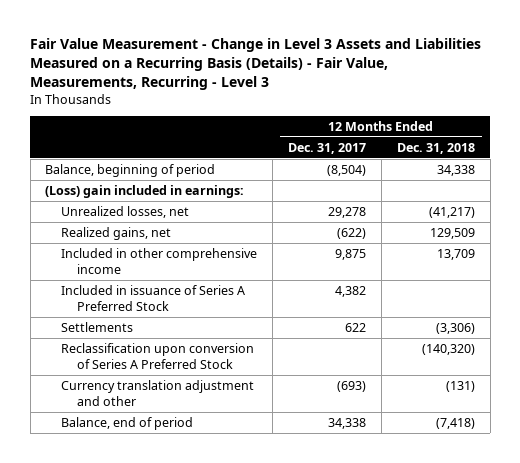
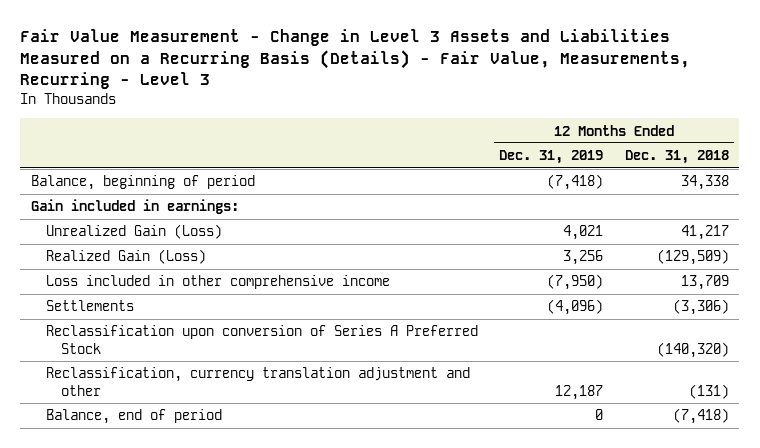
[287,142,366,154] Dec. 31, 2017 -> none
none -> [499,150,604,165] Dec. 31, 2019
[61,284,246,311] Included in issuance of Series A Preferred Stock -> none
[45,184,245,198] (Loss) gain included in earnings: -> [30,199,239,215] Gain included in earnings:
[61,205,190,218] Unrealized losses, net -> [46,224,223,240] Unrealized Gain (Loss)
[428,206,475,218] (41,217) -> [680,225,729,241] 41,217
[61,226,172,240] Realized gains, net -> [46,249,207,265] Realized Gain (Loss)
[429,227,475,239] 129,509 -> [656,249,729,266] (129,509)
[61,247,258,274] Included in other comprehensive income -> [46,275,391,290] Loss included in other comprehensive income
[61,379,255,406] Currency translation adjustment and other -> [46,367,471,396] Reclassification, currency translation adjustment and other

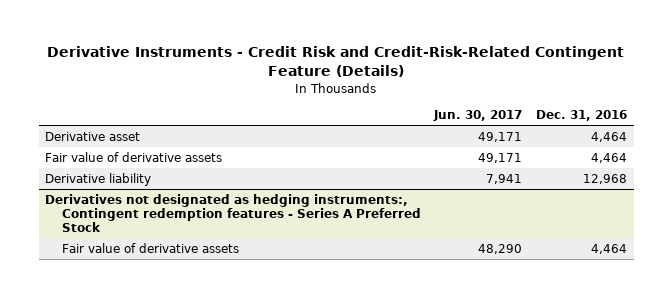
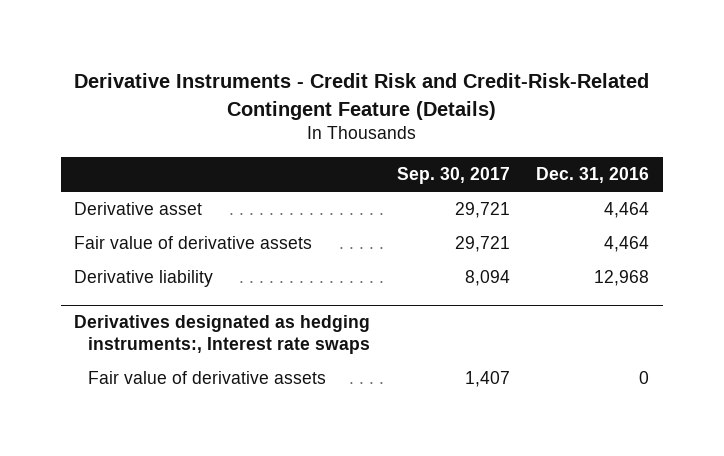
[433,110,523,122] Jun. 30, 2017 -> none
none -> [396,167,510,185] Sep. 30, 2017
[45,193,421,233] Derivatives not designated as hedging instruments:, Contingent redemption features - Series A Preferred Stock -> none
none -> [74,315,371,355] Derivatives designated as hedging instruments:, Interest rate swaps
[590,243,627,254] 4,464 -> [639,371,650,385] 0

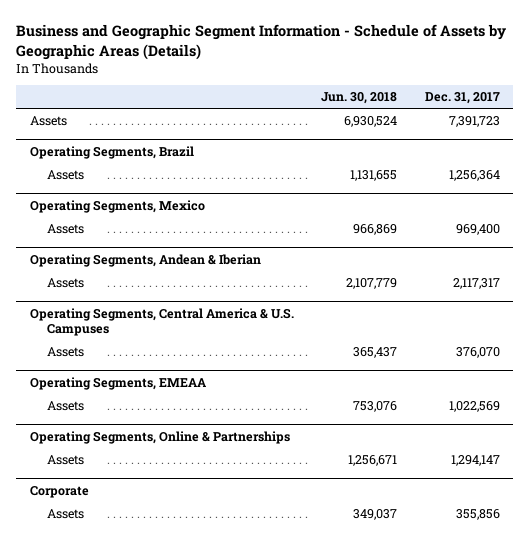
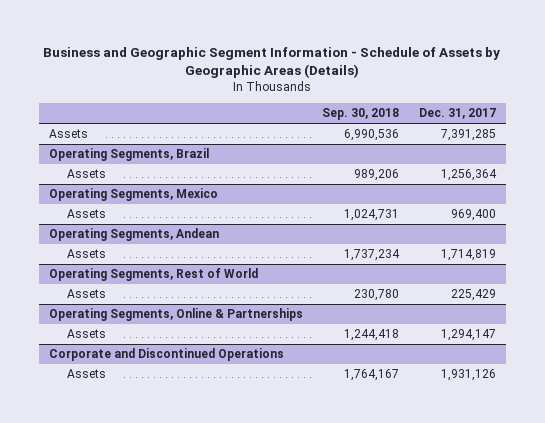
[321,92,398,105] Jun. 30, 2018 -> none
none -> [322,108,400,121] Sep. 30, 2018
[448,116,500,128] 7,391,723 -> [441,129,497,142] 7,391,285
[29,307,294,337] Operating Segments, Central America & U.S. Campuses -> none
[29,376,206,390] Operating Segments, EMEAA -> none
[47,401,85,412] Assets -> none
[29,253,261,267] Operating Segments, Andean & Iberian -> [48,228,219,242] Operating Segments, Andean
[452,278,500,290] 2,117,317 -> [441,249,497,262] 1,714,819
none -> [48,268,258,282] Operating Segments, Rest of World
[455,347,500,359] 376,070 -> [451,289,497,302] 225,429
[29,485,89,498] Corporate -> [48,348,284,362] Corporate and Discontinued Operations
[455,509,500,521] 355,856 -> [441,369,497,382] 1,931,126

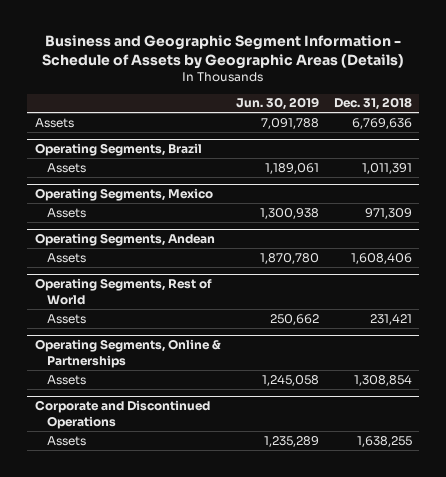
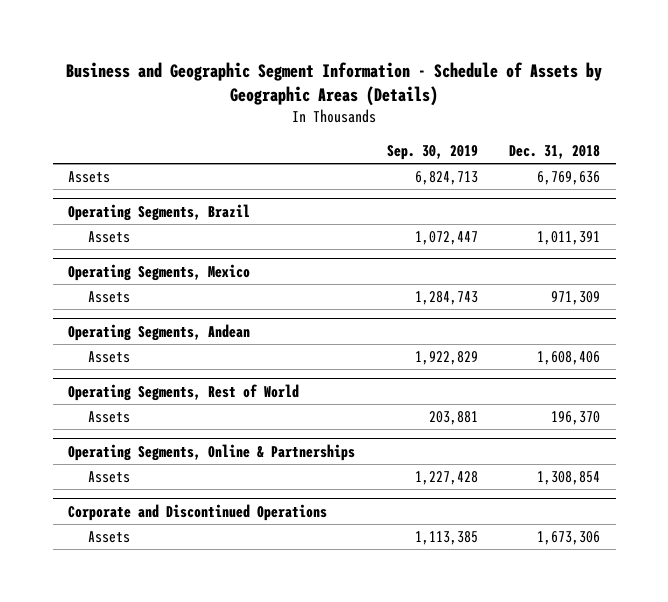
[235,97,319,111] Jun. 30, 2019 -> none
none -> [386,144,478,160] Sep. 30, 2019
[369,313,412,325] 231,421 -> [551,411,601,426] 196,370
[356,435,412,447] 1,638,255 -> [537,531,601,546] 1,673,306

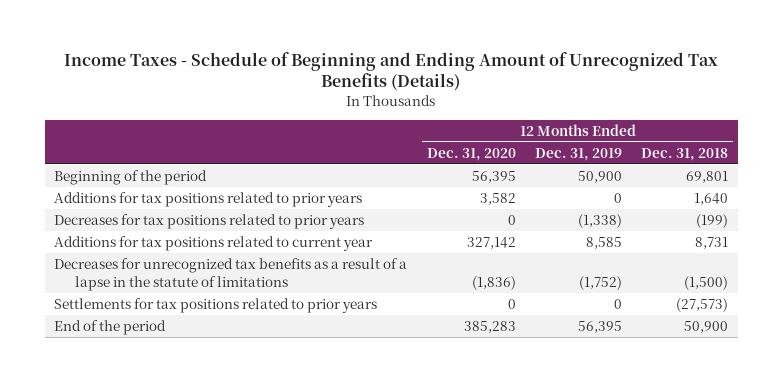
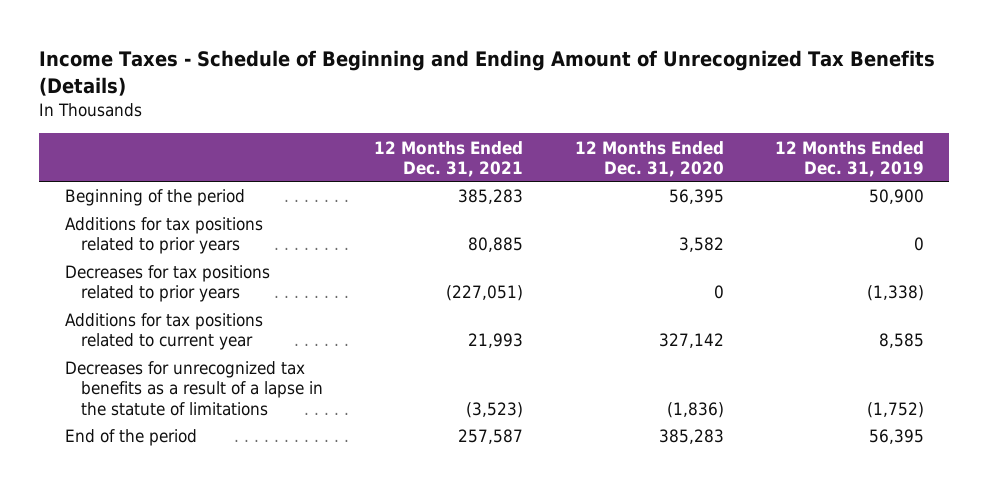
[641,147,729,161] Dec. 31, 2018 -> none
none -> [374,140,524,177] 12 Months Ended Dec. 31, 2021
[54,298,378,314] Settlements for tax positions related to prior years -> none

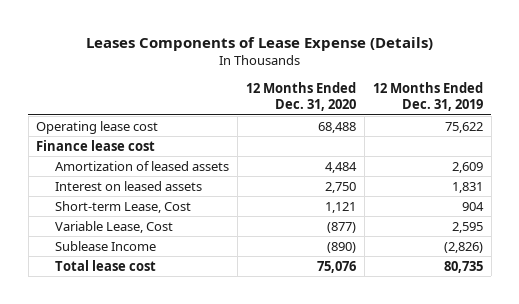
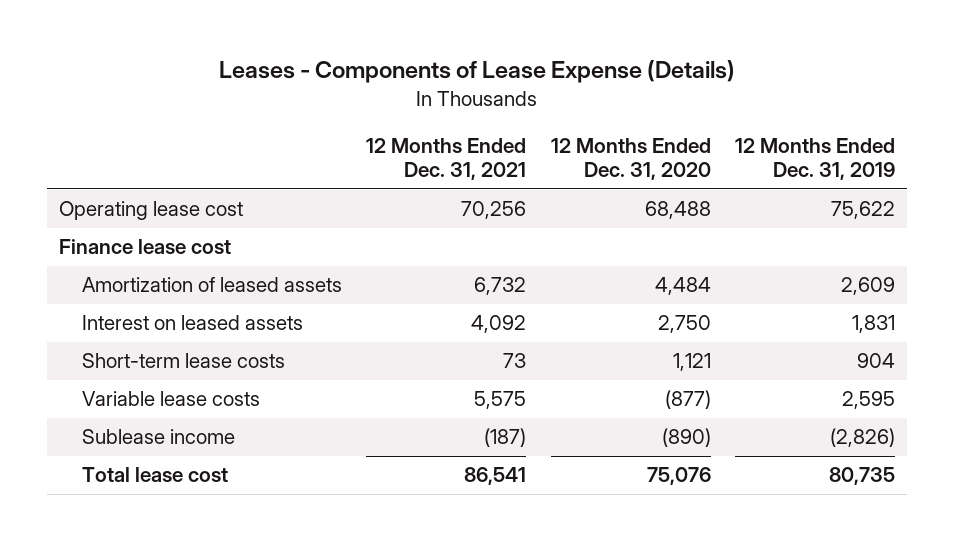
[85,36,433,51] Leases Components of Lease Expense (Details) -> [219,60,736,84] Leases - Components of Lease Expense (Details)
none -> [366,137,527,181] 12 Months Ended Dec. 31, 2021
[55,200,192,213] Short-term Lease, Cost -> [81,353,285,369] Short-term lease costs
[55,220,174,233] Variable Lease, Cost -> [81,391,260,407] Variable lease costs
[55,240,157,251] Sublease Income -> [81,429,235,445] Sublease income

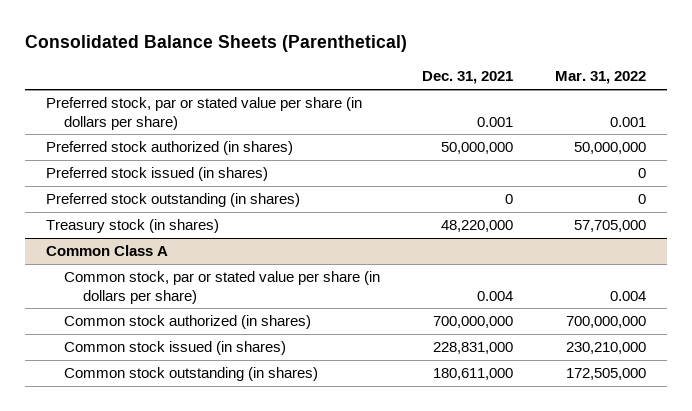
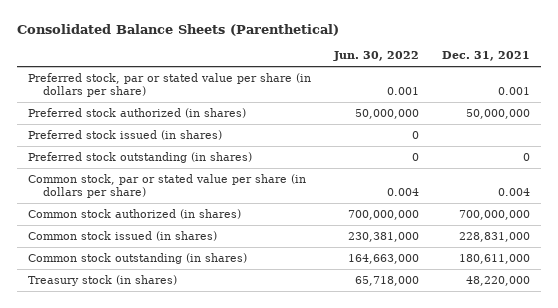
[555,71,647,85] Mar. 31, 2022 -> none
none -> [332,51,419,62] Jun. 30, 2022
[45,245,168,257] Common Class A -> none
[45,219,219,234] Treasury stock (in shares) -> [28,274,178,286] Treasury stock (in shares)

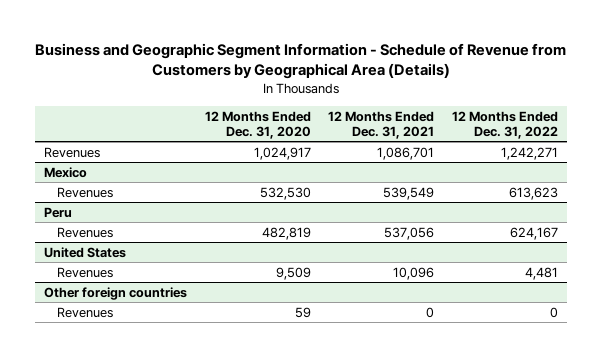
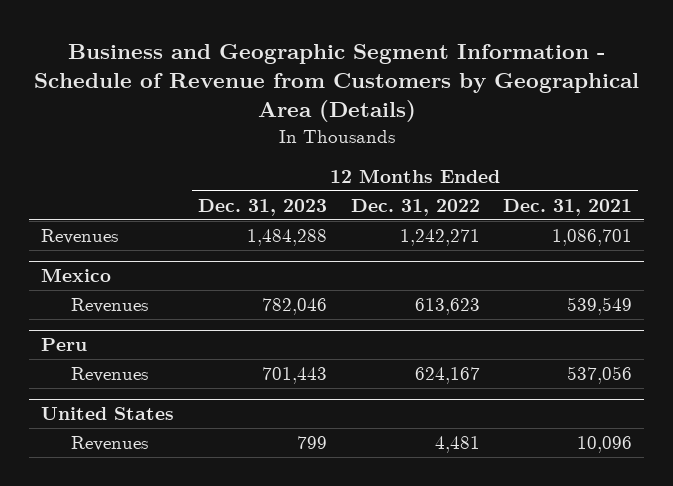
[204,110,311,140] 12 Months Ended Dec. 31, 2020 -> none
none -> [197,198,327,216] Dec. 31, 2023
[43,286,187,300] Other foreign countries -> none
[56,306,113,318] Revenues -> none

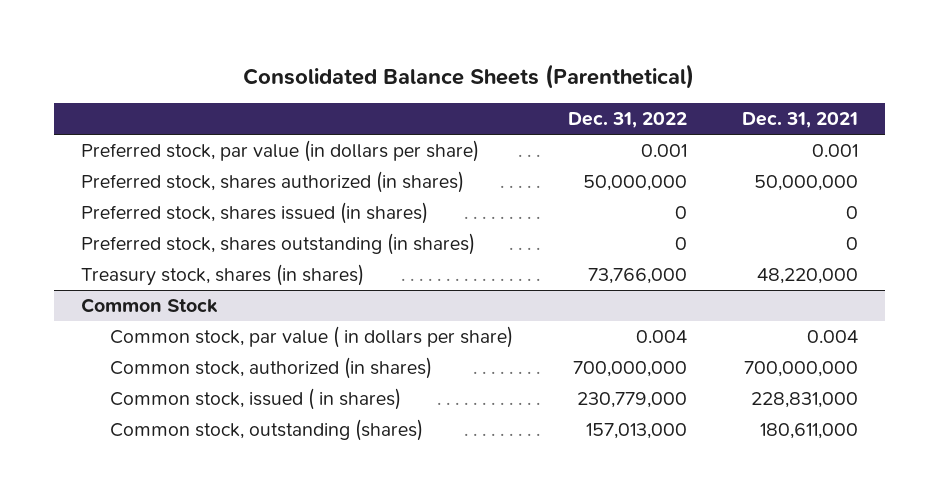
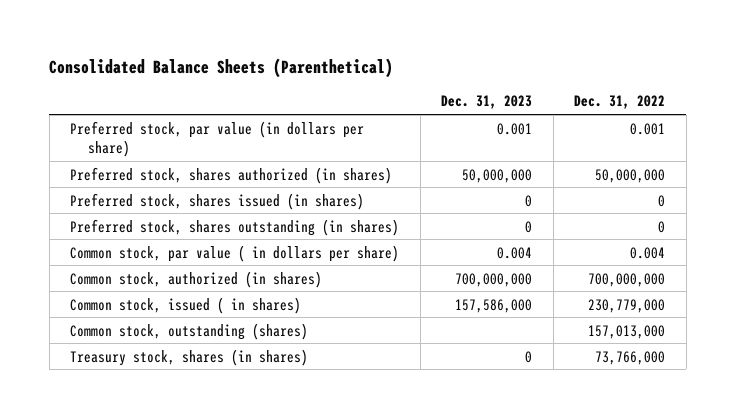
[741,112,858,129] Dec. 31, 2021 -> none
none -> [441,95,533,110] Dec. 31, 2023
[81,298,219,314] Common Stock -> none
[81,264,365,287] Treasury stock, shares (in shares) -> [70,348,309,366] Treasury stock, shares (in shares)

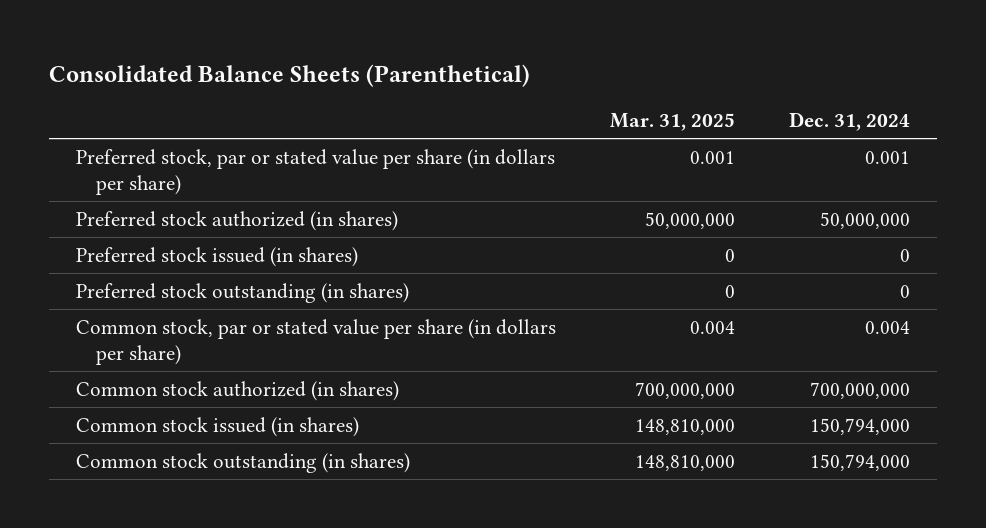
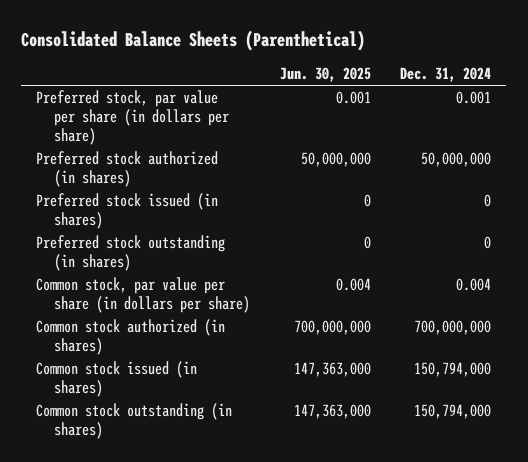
[609,113,735,132] Mar. 31, 2025 -> none
none -> [279,67,371,83] Jun. 30, 2025
[76,148,556,195] Preferred stock, par or stated value per share (in dollars per share) -> [36,90,230,146] Preferred stock, par value per share (in dollars per share)
[76,318,557,365] Common stock, par or stated value per share (in dollars per share) -> [36,277,251,314] Common stock, par value per share (in dollars per share)

